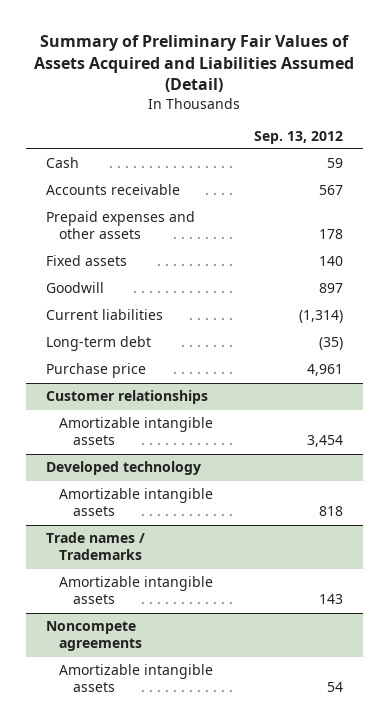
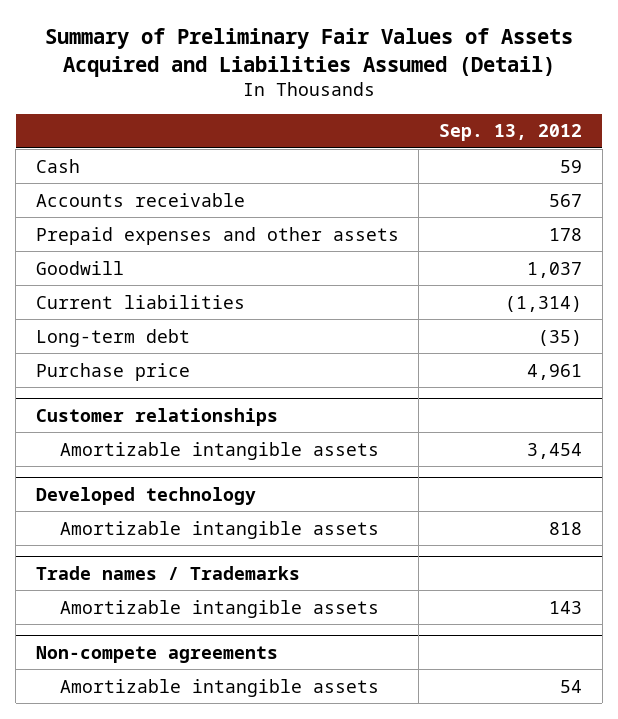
[45,255,127,267] Fixed assets -> none
[318,283,343,294] 897 -> [527,261,583,278] 1,037
[45,621,143,652] Noncompete agreements -> none
none -> [35,645,278,663] Non-compete agreements

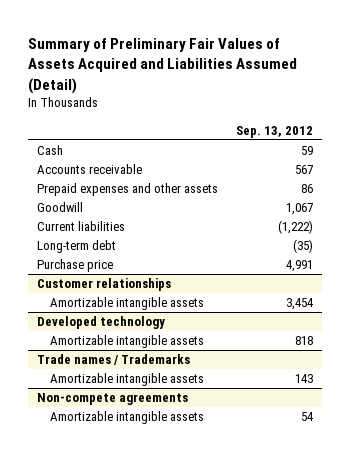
[549,227,583,241] 178 -> [300,184,313,194] 86
[527,261,583,278] 1,037 -> [285,203,313,216] 1,067
[505,295,583,312] (1,314) -> [277,220,313,235] (1,222)
[527,363,583,380] 4,961 -> [285,260,313,273] 4,991

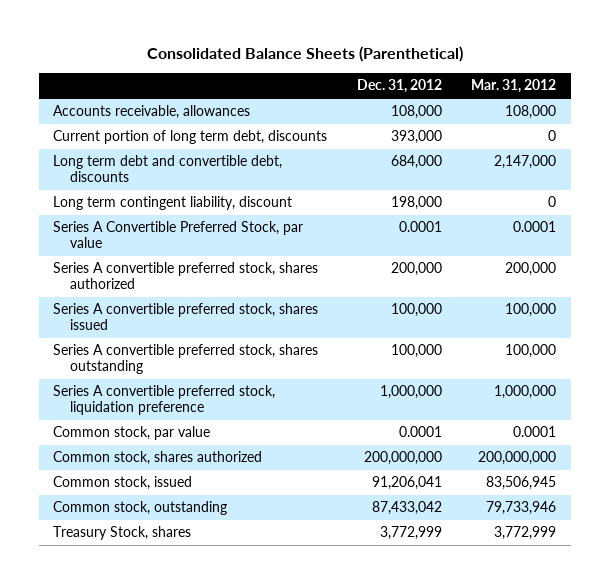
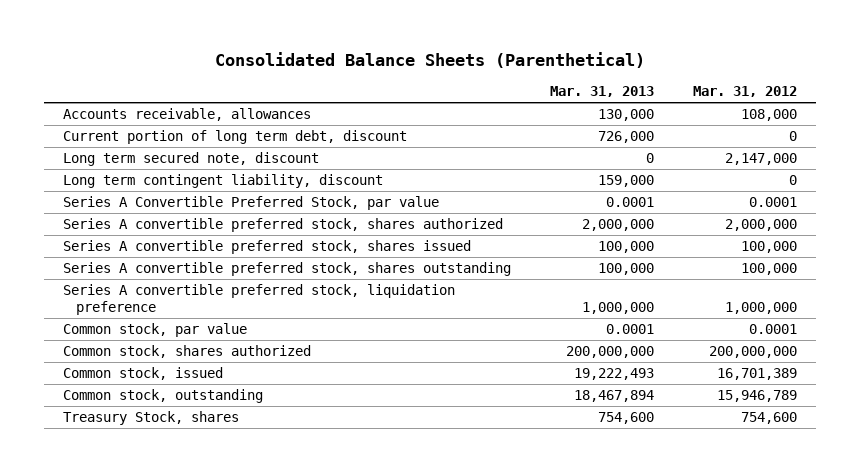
[356,79,442,94] Dec. 31, 2012 -> none
none -> [549,86,654,98] Mar. 31, 2013
[53,130,328,145] Current portion of long term debt, discounts -> [63,130,408,145] Current portion of long term debt, discount
[53,155,283,183] Long term debt and convertible debt, discounts -> [63,152,320,167] Long term secured note, discount
[504,262,556,277] 200,000 -> [724,219,797,232] 2,000,000
[485,476,556,491] 83,506,945 -> [716,368,797,381] 16,701,389
[485,501,556,516] 79,733,946 -> [716,390,797,403] 15,946,789
[493,526,556,541] 3,772,999 -> [740,412,797,425] 754,600

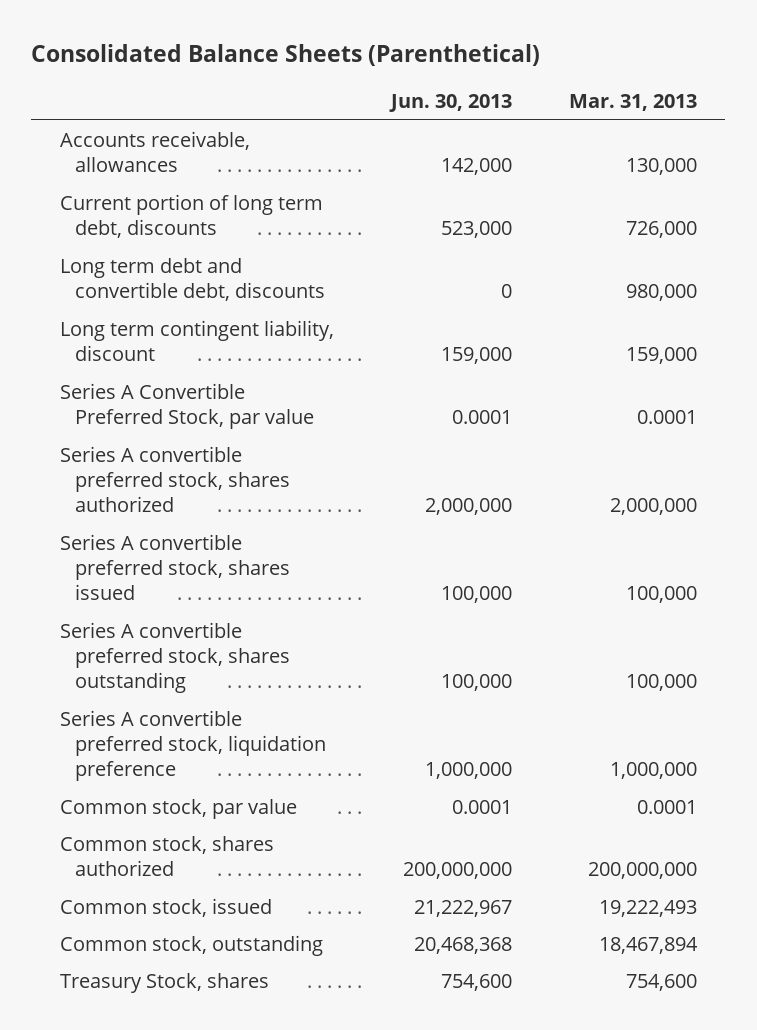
[692,86,797,98] Mar. 31, 2012 -> none
none -> [388,94,512,113] Jun. 30, 2013
[63,130,408,145] Current portion of long term debt, discount -> [59,193,323,239] Current portion of long term debt, discounts
[63,152,320,167] Long term secured note, discount -> [59,257,325,302] Long term debt and convertible debt, discounts
[645,153,654,164] 0 -> [625,284,697,302] 980,000

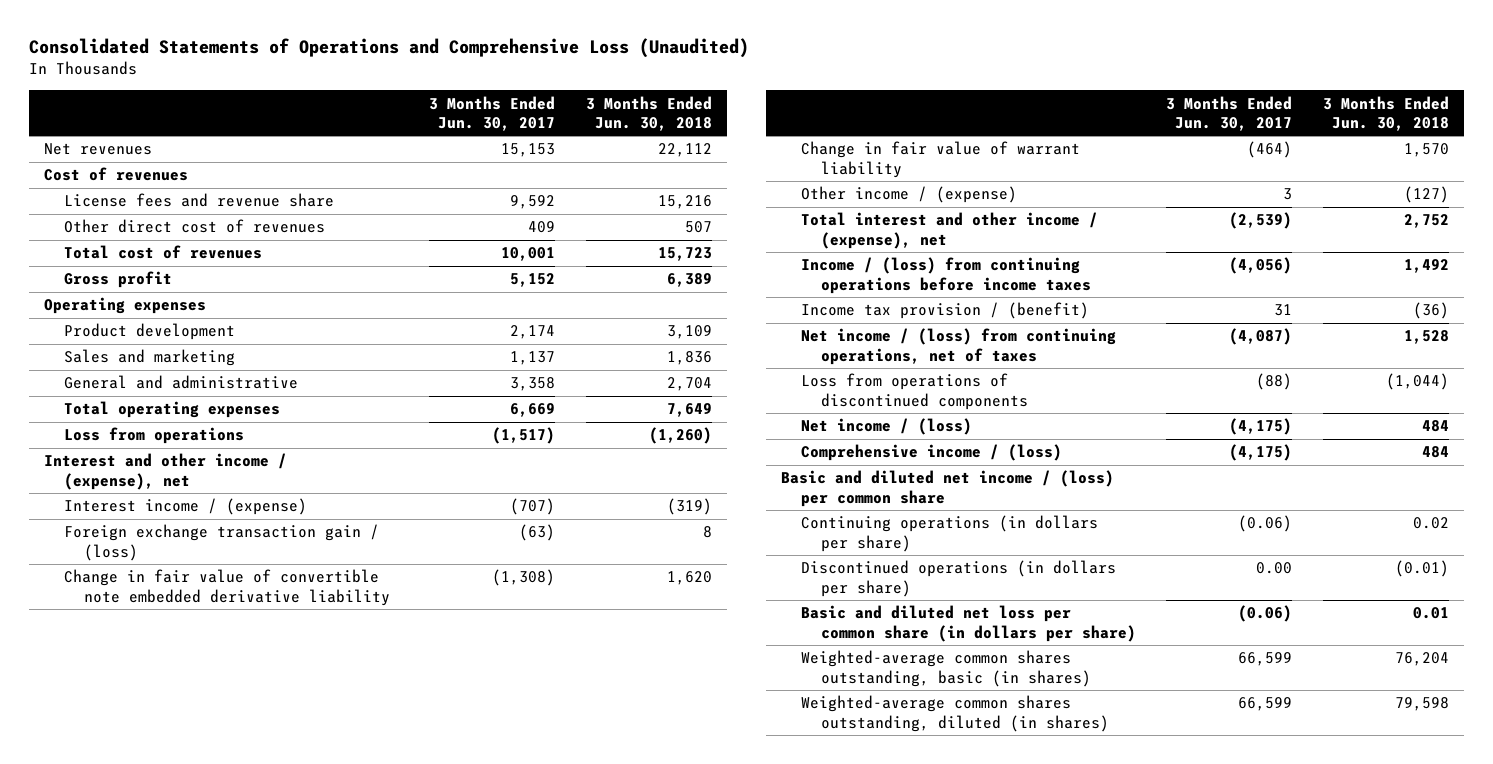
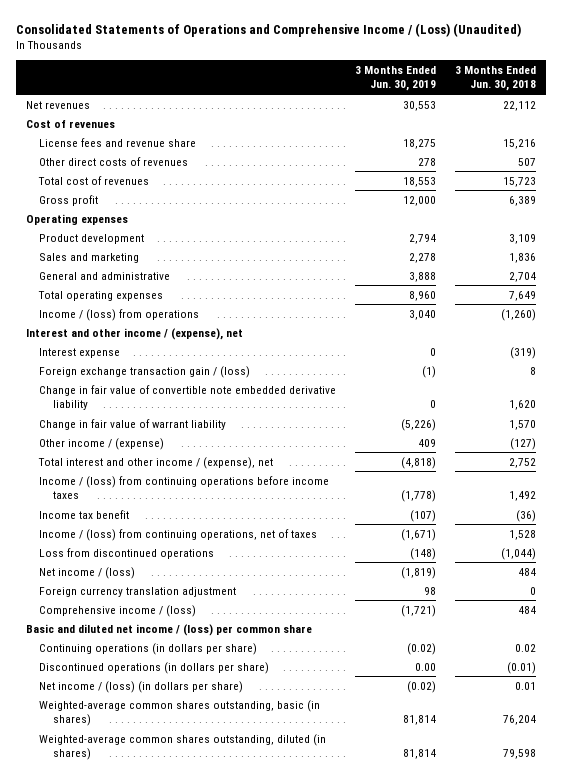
[29,38,750,59] Consolidated Statements of Operations and Comprehensive Loss (Unaudited) -> [16,22,522,37] Consolidated Statements of Operations and Comprehensive Income / (Loss) (Unaudited)
[429,95,556,132] 3 Months Ended Jun. 30, 2017 -> none
none -> [355,65,437,92] 3 Months Ended Jun. 30, 2019
[64,219,326,234] Other direct cost of revenues -> [39,156,189,166] Other direct costs of revenues
[64,427,245,445] Loss from operations -> [39,308,200,321] Income / (loss) from operations
[64,498,308,516] Interest income / (expense) -> [39,347,121,358] Interest expense
[801,302,1090,320] Income tax provision / (benefit) -> [39,509,130,519] Income tax benefit
[801,328,1117,365] Net income / (loss) from continuing operations, net of taxes -> [39,528,318,541] Income / (loss) from continuing operations, net of taxes
[801,373,1028,410] Loss from operations of discontinued components -> [39,547,215,559] Loss from discontinued operations
none -> [39,586,237,597] Foreign currency translation adjustment
[801,605,1136,642] Basic and diluted net loss per common share (in dollars per share) -> [39,680,244,693] Net income / (loss) (in dollars per share)

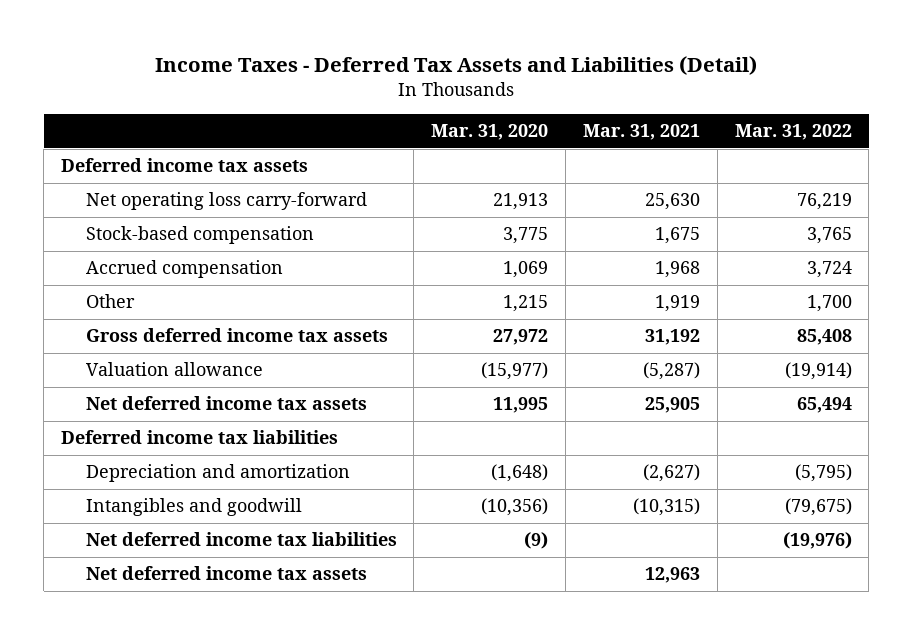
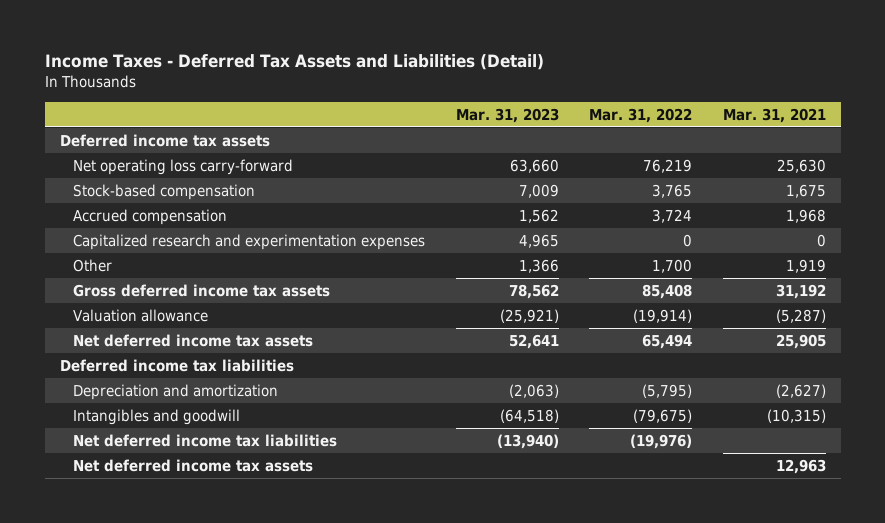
[431,124,549,141] Mar. 31, 2020 -> none
none -> [455,107,559,123] Mar. 31, 2023
none -> [73,233,426,250] Capitalized research and experimentation expenses

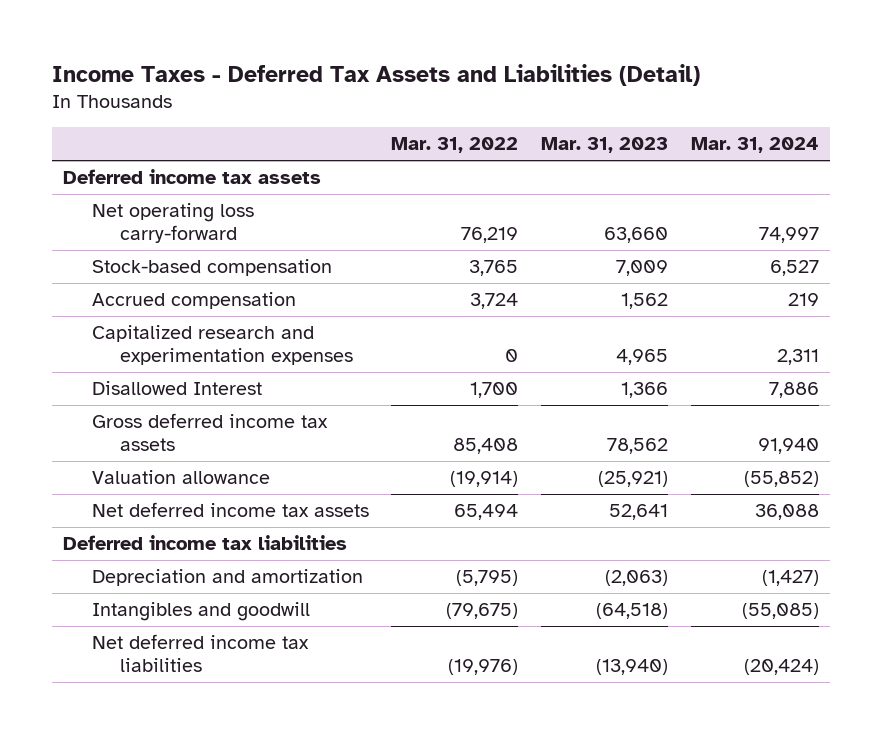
[722,107,826,123] Mar. 31, 2021 -> none
none -> [690,137,819,154] Mar. 31, 2024
[73,258,113,272] Other -> [91,380,262,395] Disallowed Interest
[73,458,314,472] Net deferred income tax assets -> none

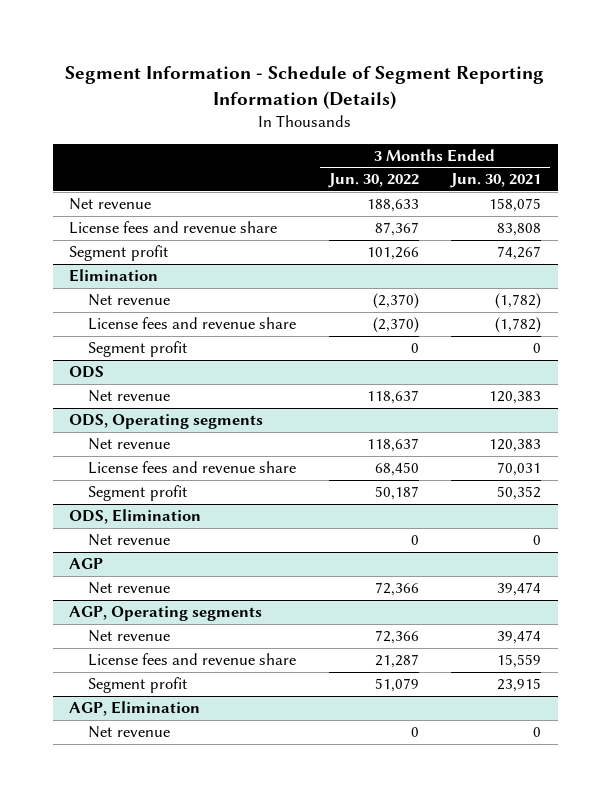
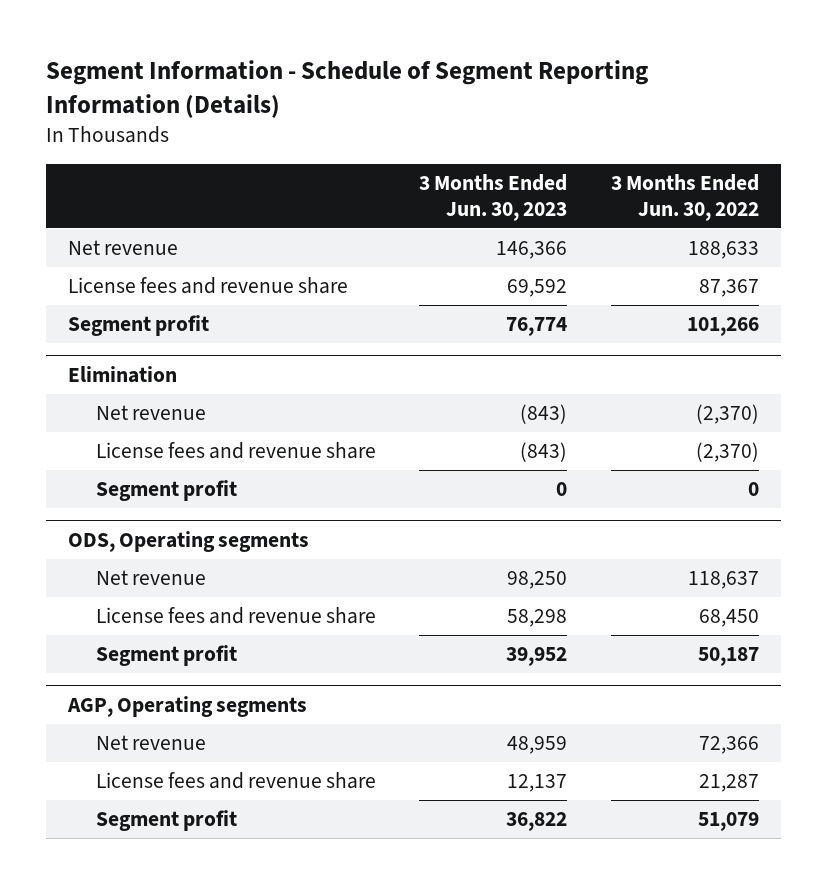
[450,173,542,189] Jun. 30, 2021 -> none
none -> [419,174,568,221] 3 Months Ended Jun. 30, 2023
[69,366,105,379] ODS -> none
[87,390,170,403] Net revenue -> none
[69,509,202,525] ODS, Elimination -> none
[87,534,170,547] Net revenue -> none
[69,558,104,570] AGP -> none
[87,582,170,595] Net revenue -> none
[69,701,201,717] AGP, Elimination -> none
[87,726,170,739] Net revenue -> none

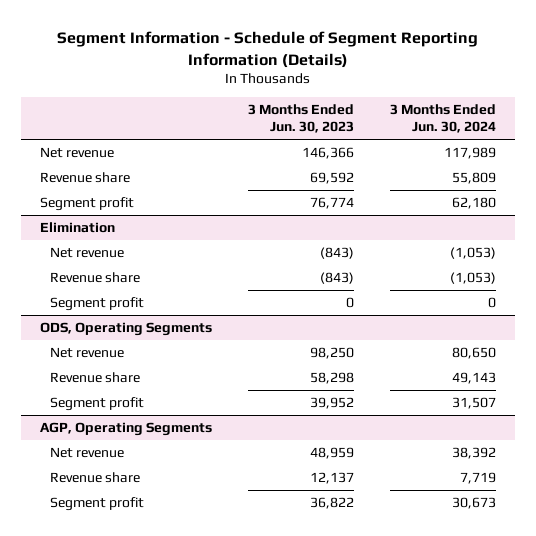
[611,174,760,221] 3 Months Ended Jun. 30, 2022 -> none
none -> [390,104,497,133] 3 Months Ended Jun. 30, 2024
[67,277,348,295] License fees and revenue share -> [39,172,130,184] Revenue share
[95,442,376,460] License fees and revenue share -> [49,272,140,284] Revenue share
[67,530,309,552] ODS, Operating segments -> [39,322,212,337] ODS, Operating Segments
[95,607,376,625] License fees and revenue share -> [49,372,140,384] Revenue share
[66,695,307,717] AGP, Operating segments -> [39,422,212,437] AGP, Operating Segments
[95,772,376,790] License fees and revenue share -> [49,472,140,484] Revenue share

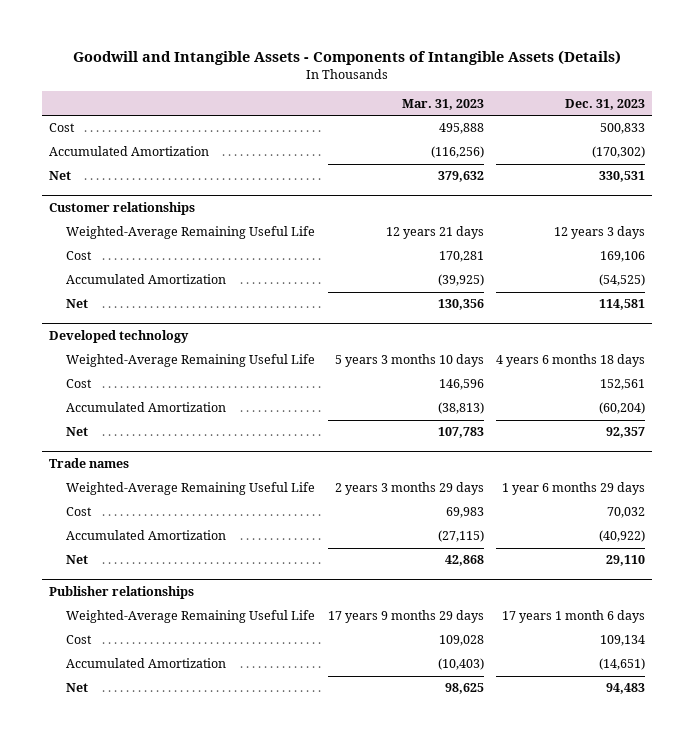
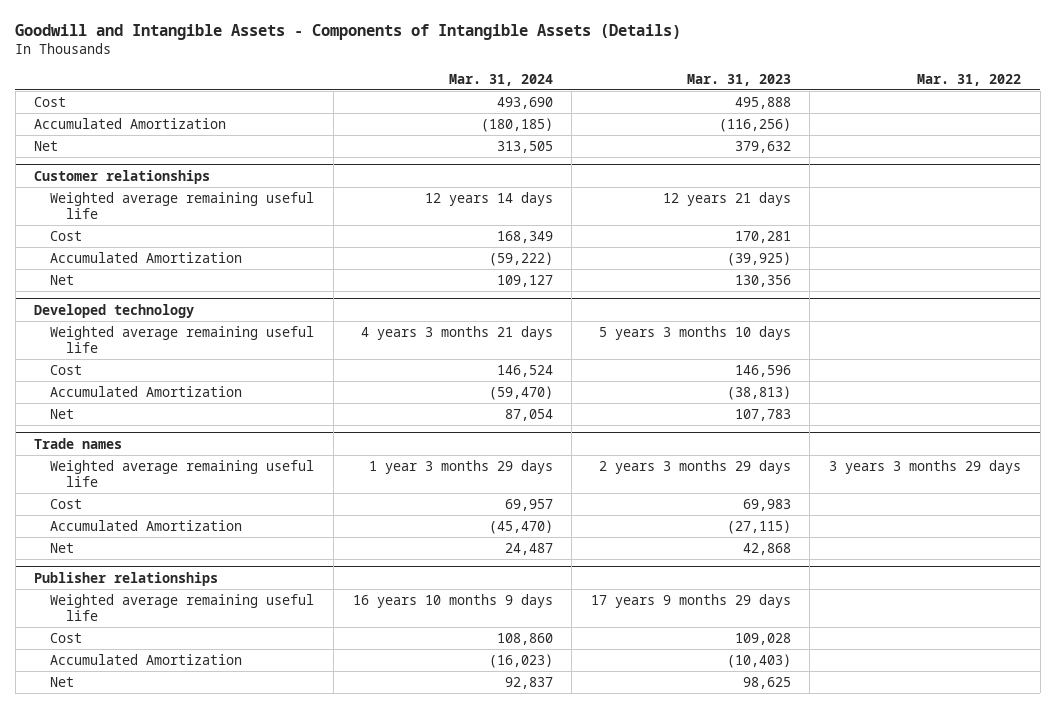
[565,98,646,110] Dec. 31, 2023 -> none
none -> [448,73,553,86] Mar. 31, 2024
none -> [917,73,1022,86] Mar. 31, 2022
[65,226,315,240] Weighted-Average Remaining Useful Life -> [50,191,315,219] Weighted average remaining useful life
[65,354,315,368] Weighted-Average Remaining Useful Life -> [50,325,315,353] Weighted average remaining useful life
[65,482,315,496] Weighted-Average Remaining Useful Life -> [50,459,315,487] Weighted average remaining useful life
[65,610,315,624] Weighted-Average Remaining Useful Life -> [50,593,315,621] Weighted average remaining useful life

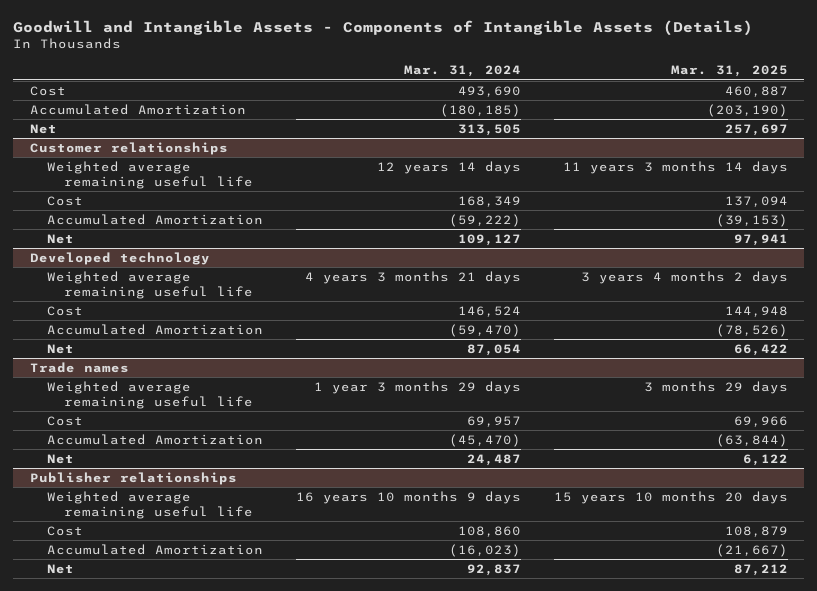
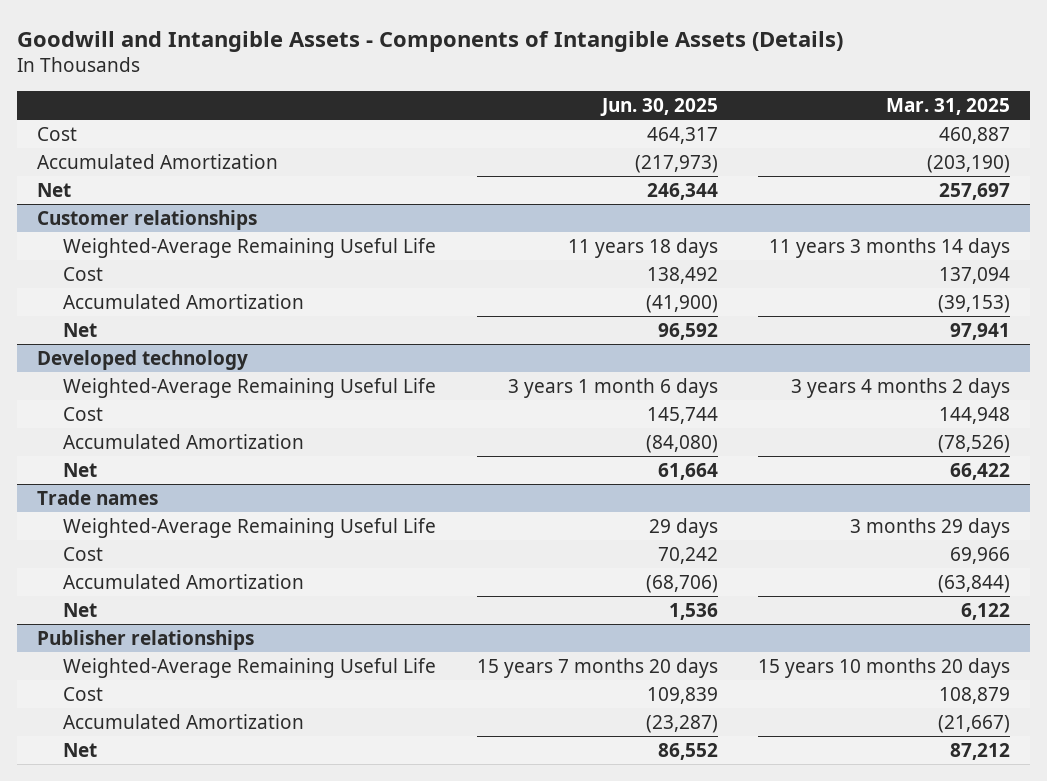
[403,65,521,78] Mar. 31, 2024 -> none
none -> [599,98,718,117] Jun. 30, 2025
[46,160,254,189] Weighted average remaining useful life -> [63,237,437,258] Weighted-Average Remaining Useful Life
[46,270,254,299] Weighted average remaining useful life -> [63,377,437,398] Weighted-Average Remaining Useful Life
[46,380,254,409] Weighted average remaining useful life -> [63,517,437,538] Weighted-Average Remaining Useful Life
[46,490,254,519] Weighted average remaining useful life -> [63,657,437,678] Weighted-Average Remaining Useful Life

